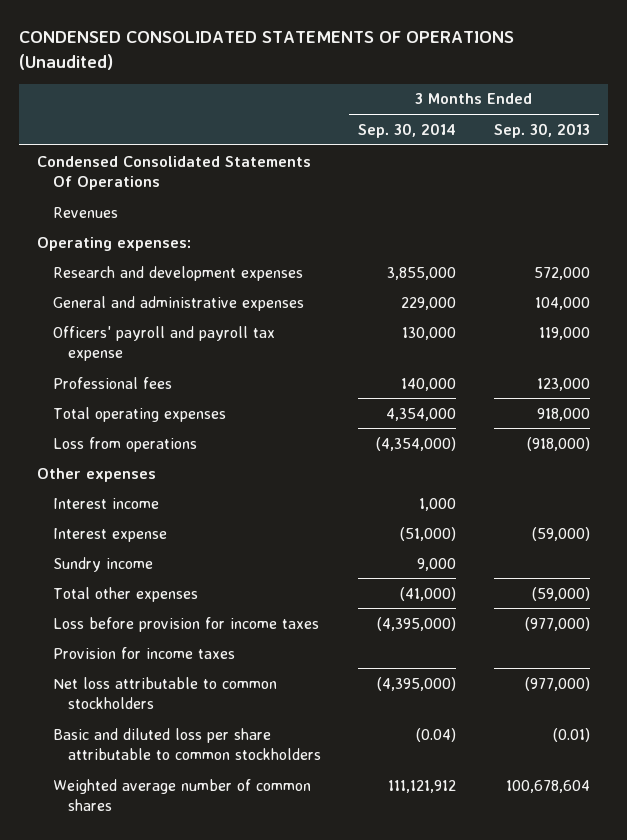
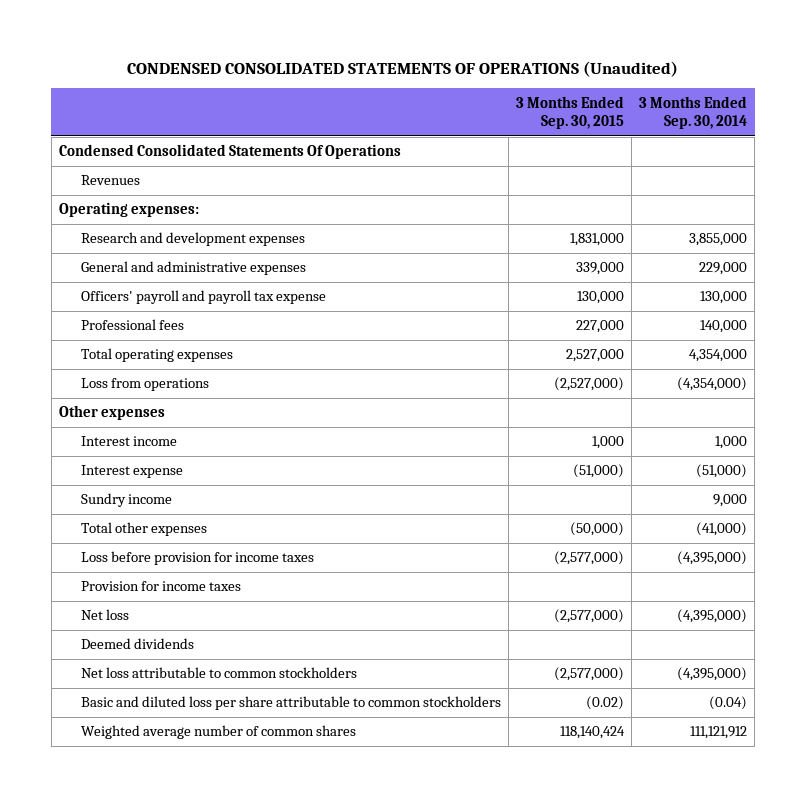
[493,122,590,138] Sep. 30, 2013 -> none
none -> [515,95,624,130] 3 Months Ended Sep. 30, 2015
none -> [80,609,129,621] Net loss
none -> [80,638,194,650] Deemed dividends

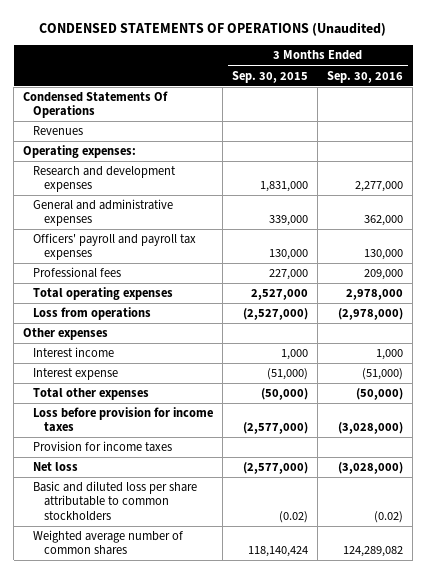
[126,60,678,77] CONDENSED CONSOLIDATED STATEMENTS OF OPERATIONS (Unaudited) -> [39,21,387,36] CONDENSED STATEMENTS OF OPERATIONS (Unaudited)
[639,95,748,130] 3 Months Ended Sep. 30, 2014 -> none
none -> [327,70,404,83] Sep. 30, 2016
[58,144,401,160] Condensed Consolidated Statements Of Operations -> [23,91,169,119] Condensed Statements Of Operations
[80,290,326,305] Officers' payroll and payroll tax expense -> [33,233,197,261] Officers' payroll and payroll tax expenses
[80,493,172,508] Sundry income -> none
[80,638,194,650] Deemed dividends -> none
[80,667,357,679] Net loss attributable to common stockholders -> none

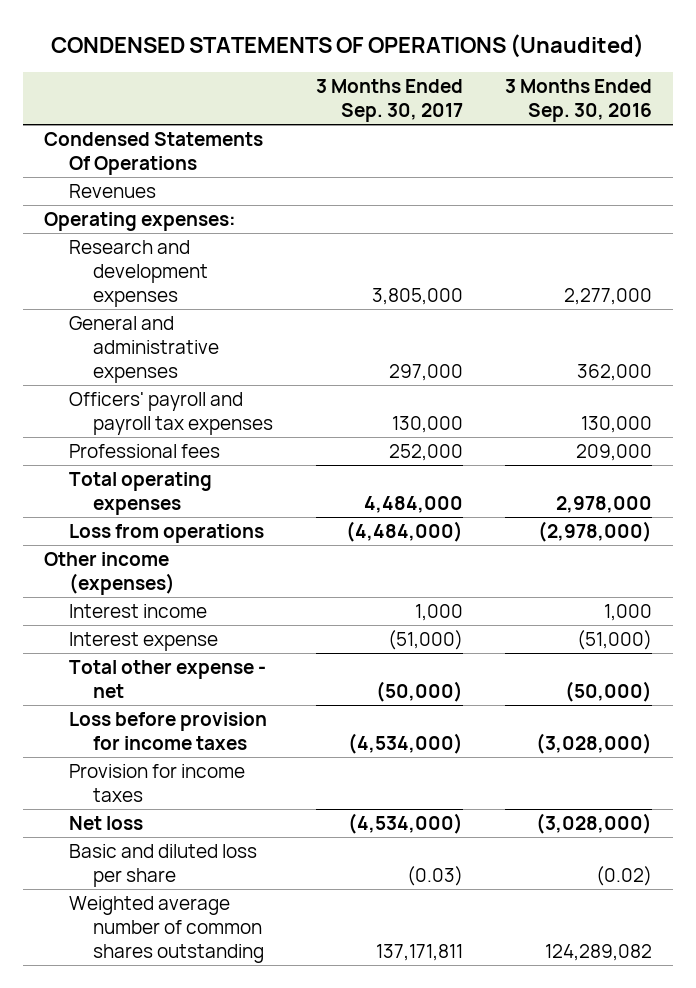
[232,70,309,83] Sep. 30, 2015 -> none
none -> [315,79,463,123] 3 Months Ended Sep. 30, 2017
[23,328,109,341] Other expenses -> [44,552,175,596] Other income (expenses)
[33,388,150,401] Total other expenses -> [68,660,266,699] Total other expense - net
[33,481,198,521] Basic and diluted loss per share attributable to common stockholders -> [68,844,257,888] Basic and diluted loss per share
[33,530,184,556] Weighted average number of common shares -> [68,896,265,963] Weighted average number of common shares outstanding

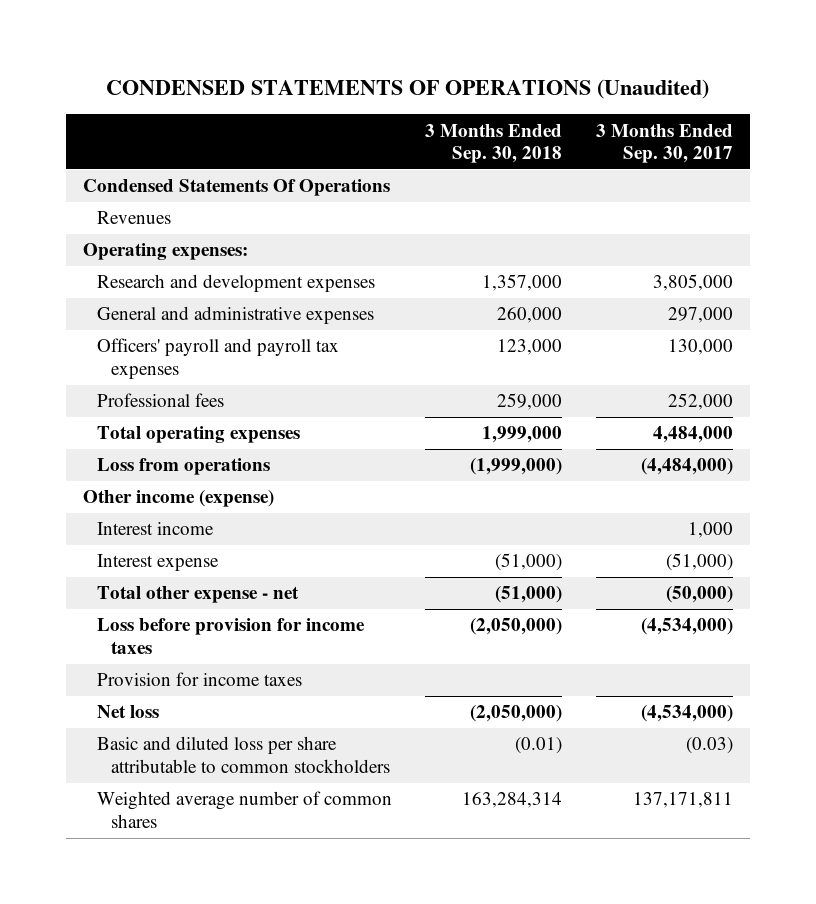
[505,79,653,123] 3 Months Ended Sep. 30, 2016 -> none
none -> [425,123,563,163] 3 Months Ended Sep. 30, 2018
[44,552,175,596] Other income (expenses) -> [82,490,274,508] Other income (expense)
[68,844,257,888] Basic and diluted loss per share -> [96,736,390,773] Basic and diluted loss per share attributable to common stockholders
[68,896,265,963] Weighted average number of common shares outstanding -> [96,791,392,828] Weighted average number of common shares

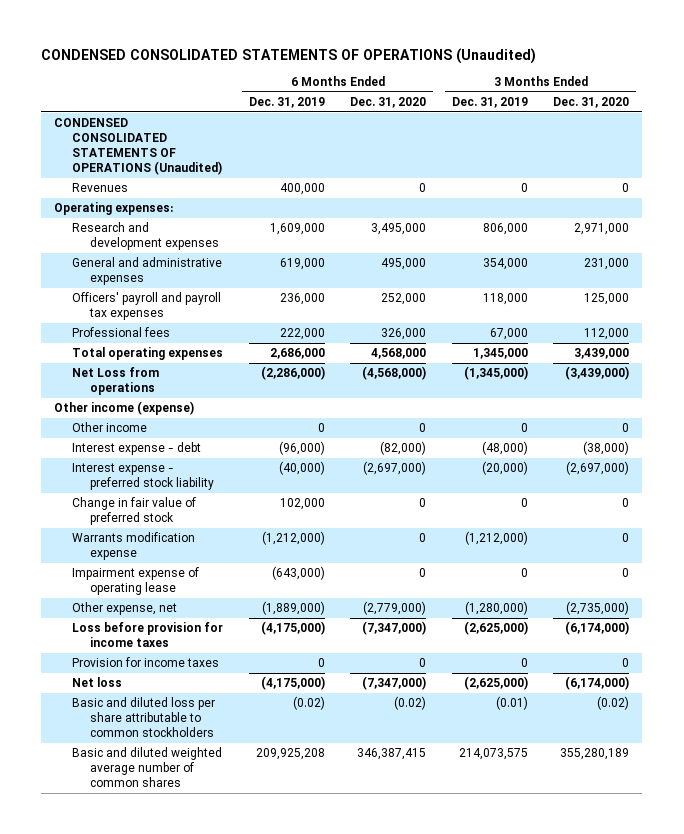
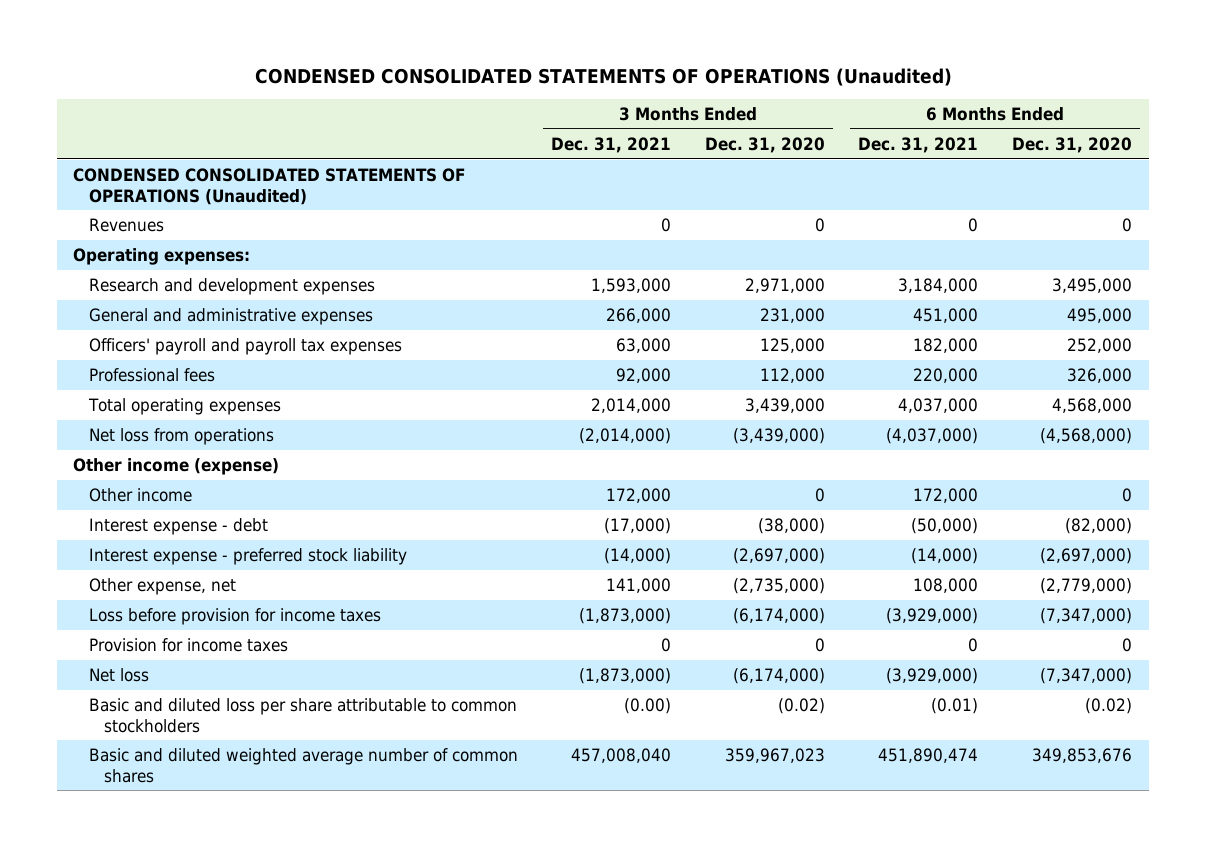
[248,96,325,108] Dec. 31, 2019 -> none
[451,96,528,108] Dec. 31, 2019 -> none
none -> [551,136,672,153] Dec. 31, 2021
none -> [858,136,979,153] Dec. 31, 2021
[72,367,160,396] Net Loss from operations -> [88,427,274,445] Net loss from operations
[72,497,197,526] Change in fair value of preferred stock -> none
[72,532,196,561] Warrants modification expense -> none
[72,567,200,596] Impairment expense of operating lease -> none
[357,748,427,761] 346,387,415 -> [1031,747,1132,763] 349,853,676
[560,748,630,761] 355,280,189 -> [724,747,825,763] 359,967,023

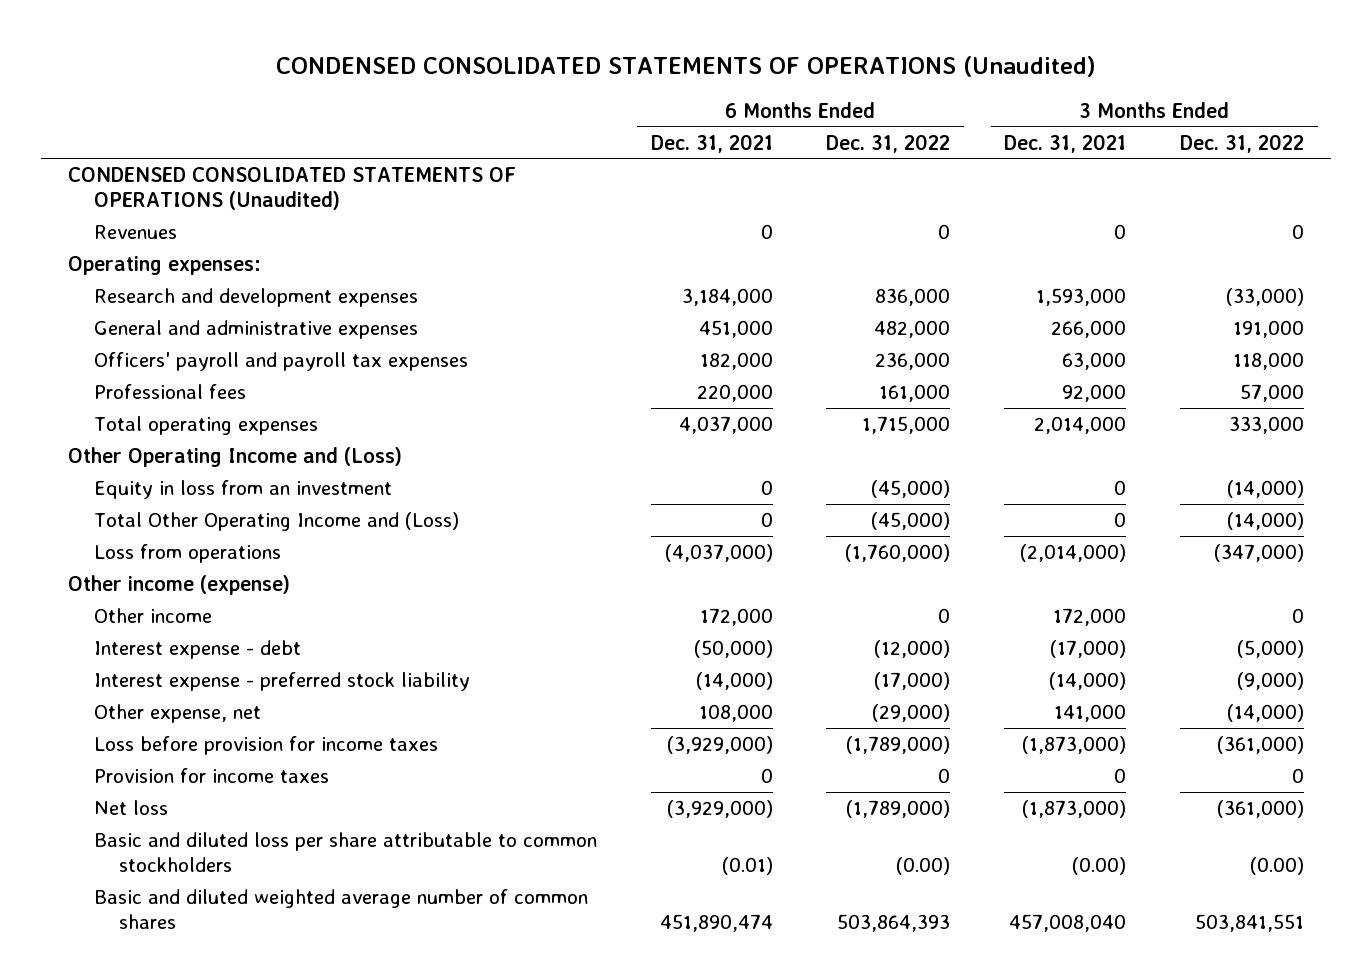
[704,136,825,153] Dec. 31, 2020 -> none
[1011,136,1132,153] Dec. 31, 2020 -> none
none -> [826,133,951,153] Dec. 31, 2022
none -> [1180,133,1305,153] Dec. 31, 2022
none -> [68,446,403,467] Other Operating Income and (Loss)
none -> [93,479,392,499] Equity in loss from an investment
none -> [93,511,459,531] Total Other Operating Income and (Loss)
[88,427,274,445] Net loss from operations -> [93,543,281,563] Loss from operations

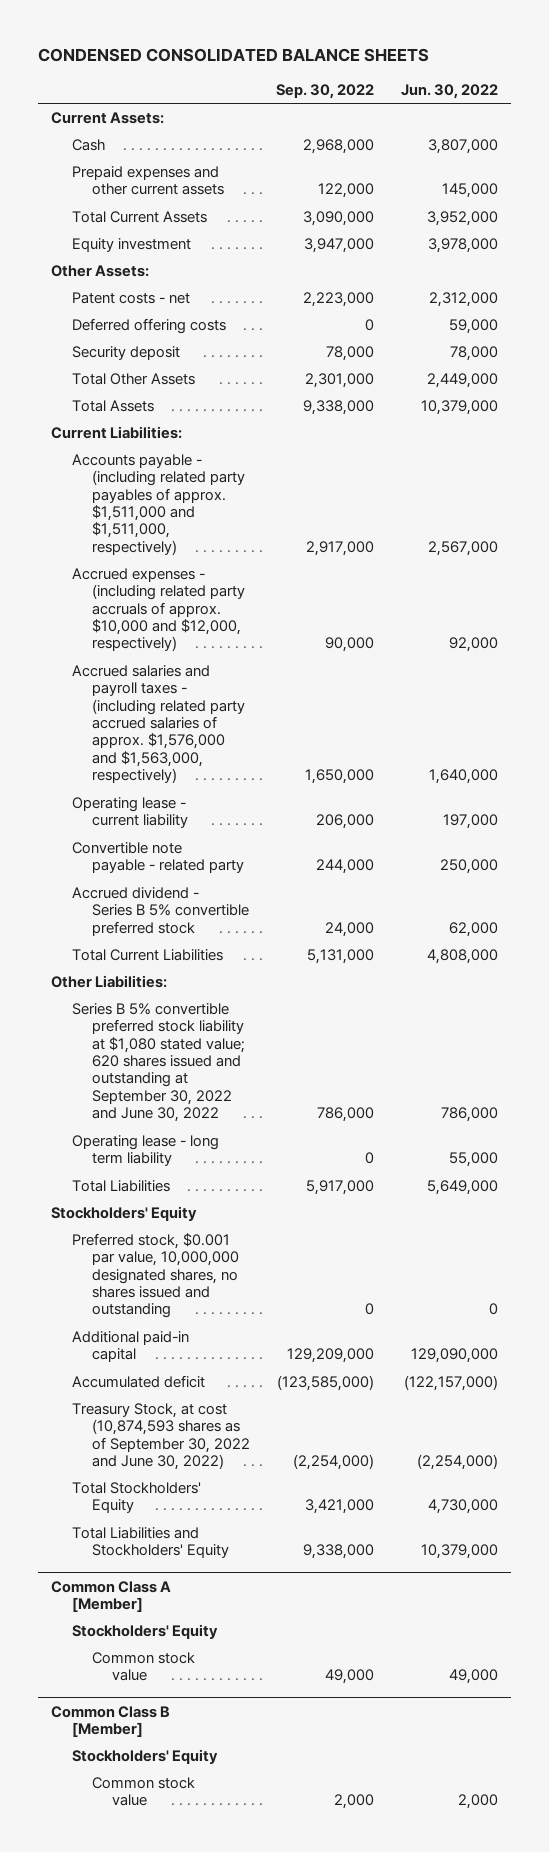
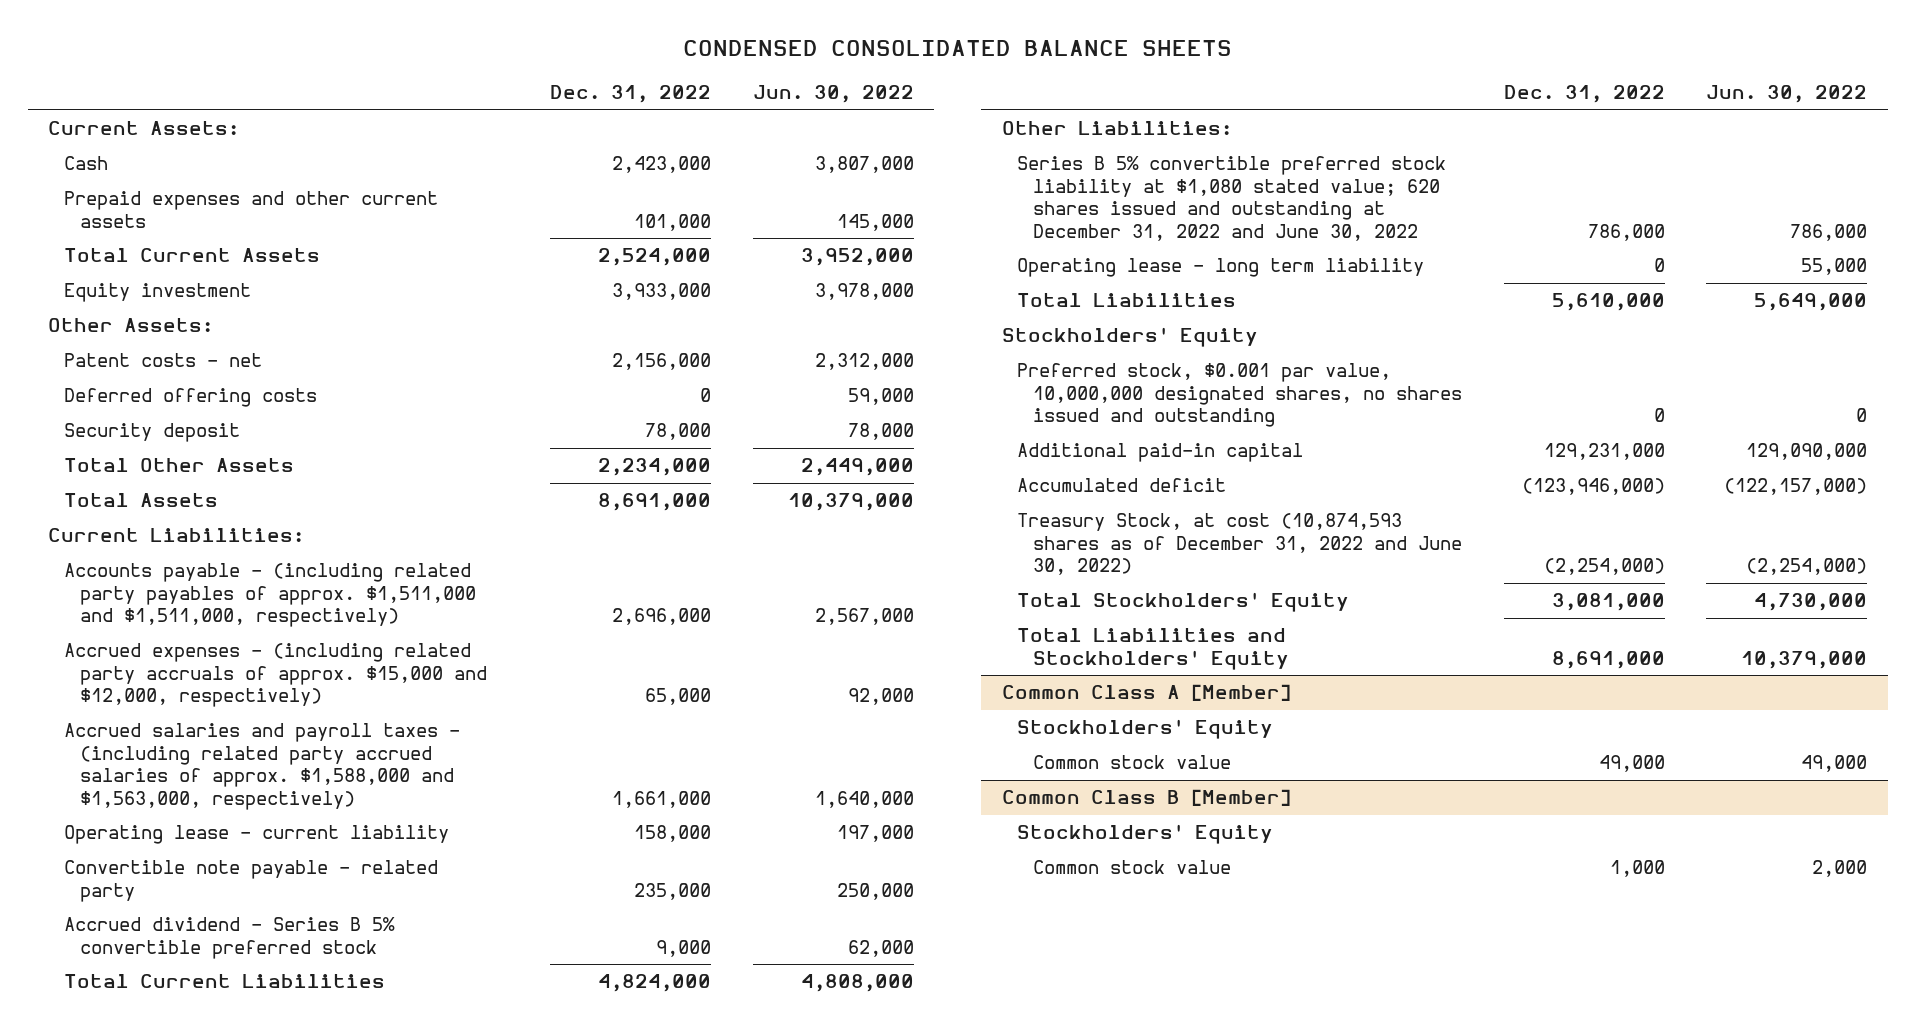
[276,83,375,99] Sep. 30, 2022 -> none
none -> [550,85,712,104] Dec. 31, 2022
[71,567,246,652] Accrued expenses - (including related party accruals of approx. $10,000 and $12,000, respectively) -> [63,643,487,708] Accrued expenses - (including related party accruals of approx. $15,000 and $12,000, respectively)
[71,664,246,784] Accrued salaries and payroll taxes - (including related party accrued salaries of approx. $1,576,000 and $1,563,000, respectively) -> [63,723,460,810] Accrued salaries and payroll taxes - (including related party accrued salaries of approx. $1,588,000 and $1,563,000, respectively)
[71,1002,246,1123] Series B 5% convertible preferred stock liability at $1,080 stated value; 620 shares issued and outstanding at September 30, 2022 and June 30, 2022 -> [1017,156,1447,241] Series B 5% convertible preferred stock liability at $1,080 stated value; 620 shares issued and outstanding at December 31, 2022 and June 30, 2022
[71,1402,251,1471] Treasury Stock, at cost (10,874,593 shares as of September 30, 2022 and June 30, 2022) -> [1017,513,1463,576] Treasury Stock, at cost (10,874,593 shares as of December 31, 2022 and June 30, 2022)

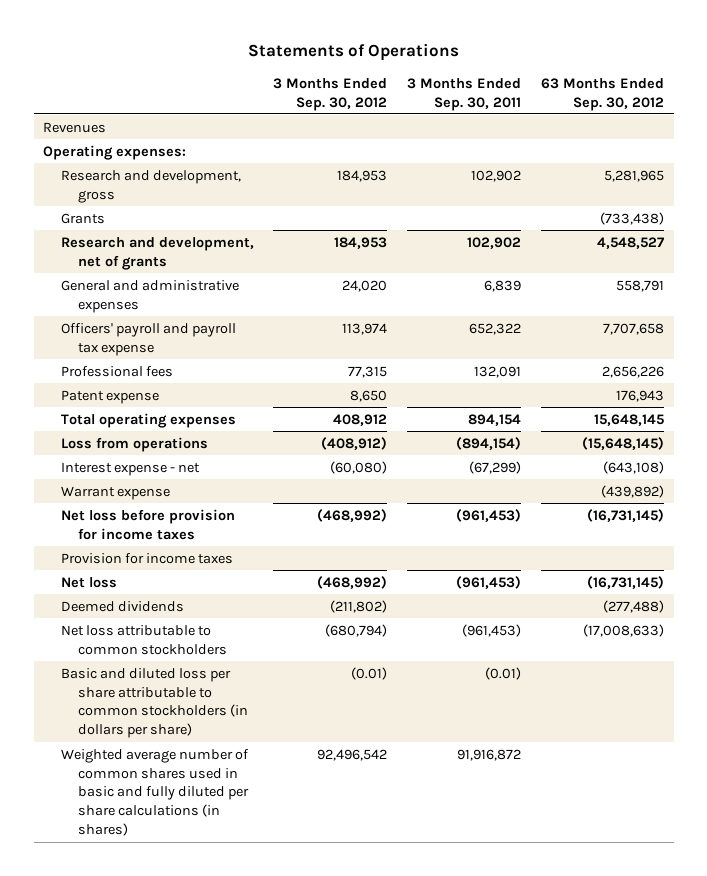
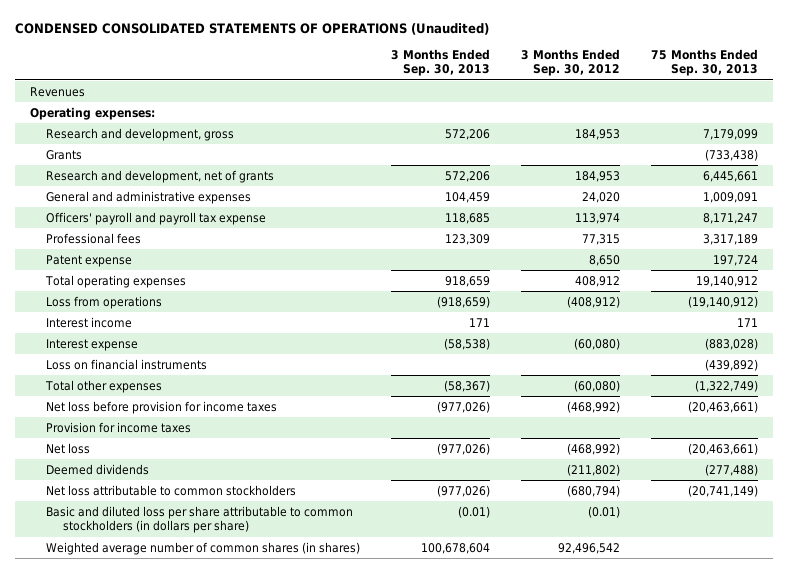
[247,43,459,62] Statements of Operations -> [14,22,489,35] CONDENSED CONSOLIDATED STATEMENTS OF OPERATIONS (Unaudited)
[407,77,522,111] 3 Months Ended Sep. 30, 2011 -> none
[541,77,665,111] 63 Months Ended Sep. 30, 2012 -> none
none -> [391,48,491,77] 3 Months Ended Sep. 30, 2013
none -> [650,48,758,77] 75 Months Ended Sep. 30, 2013
[60,485,170,500] Warrant expense -> none
none -> [46,316,133,328] Interest income
[60,461,200,476] Interest expense - net -> [46,338,139,351] Interest expense
none -> [46,358,208,370] Loss on financial instruments
none -> [45,379,163,393] Total other expenses
[60,748,249,837] Weighted average number of common shares used in basic and fully diluted per share calculations (in shares) -> [46,541,361,555] Weighted average number of common shares (in shares)

